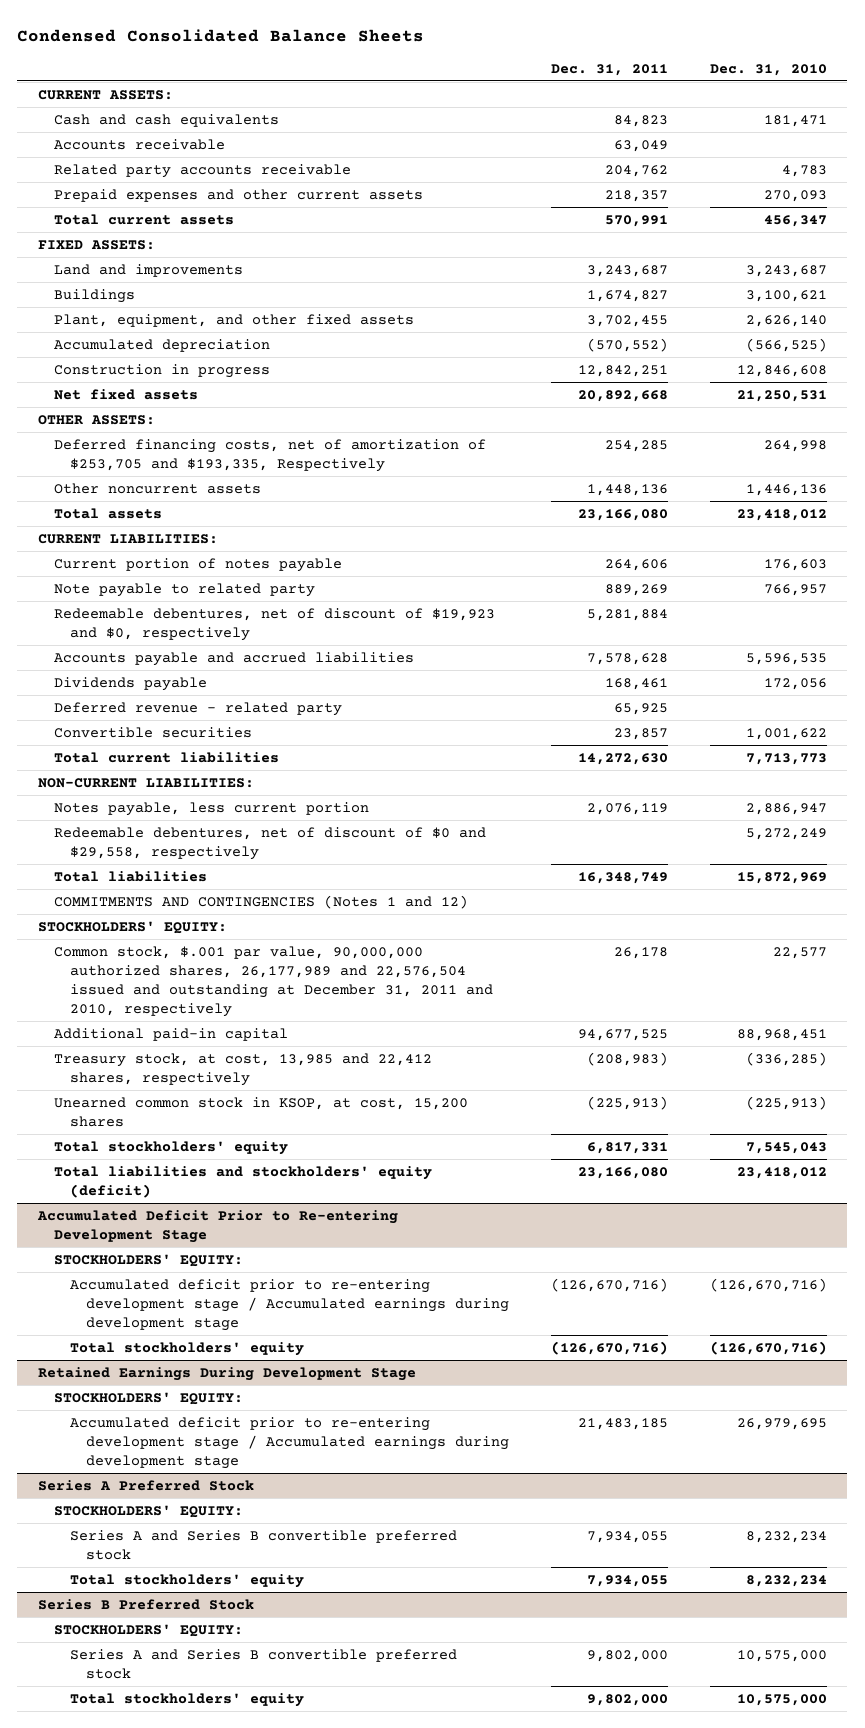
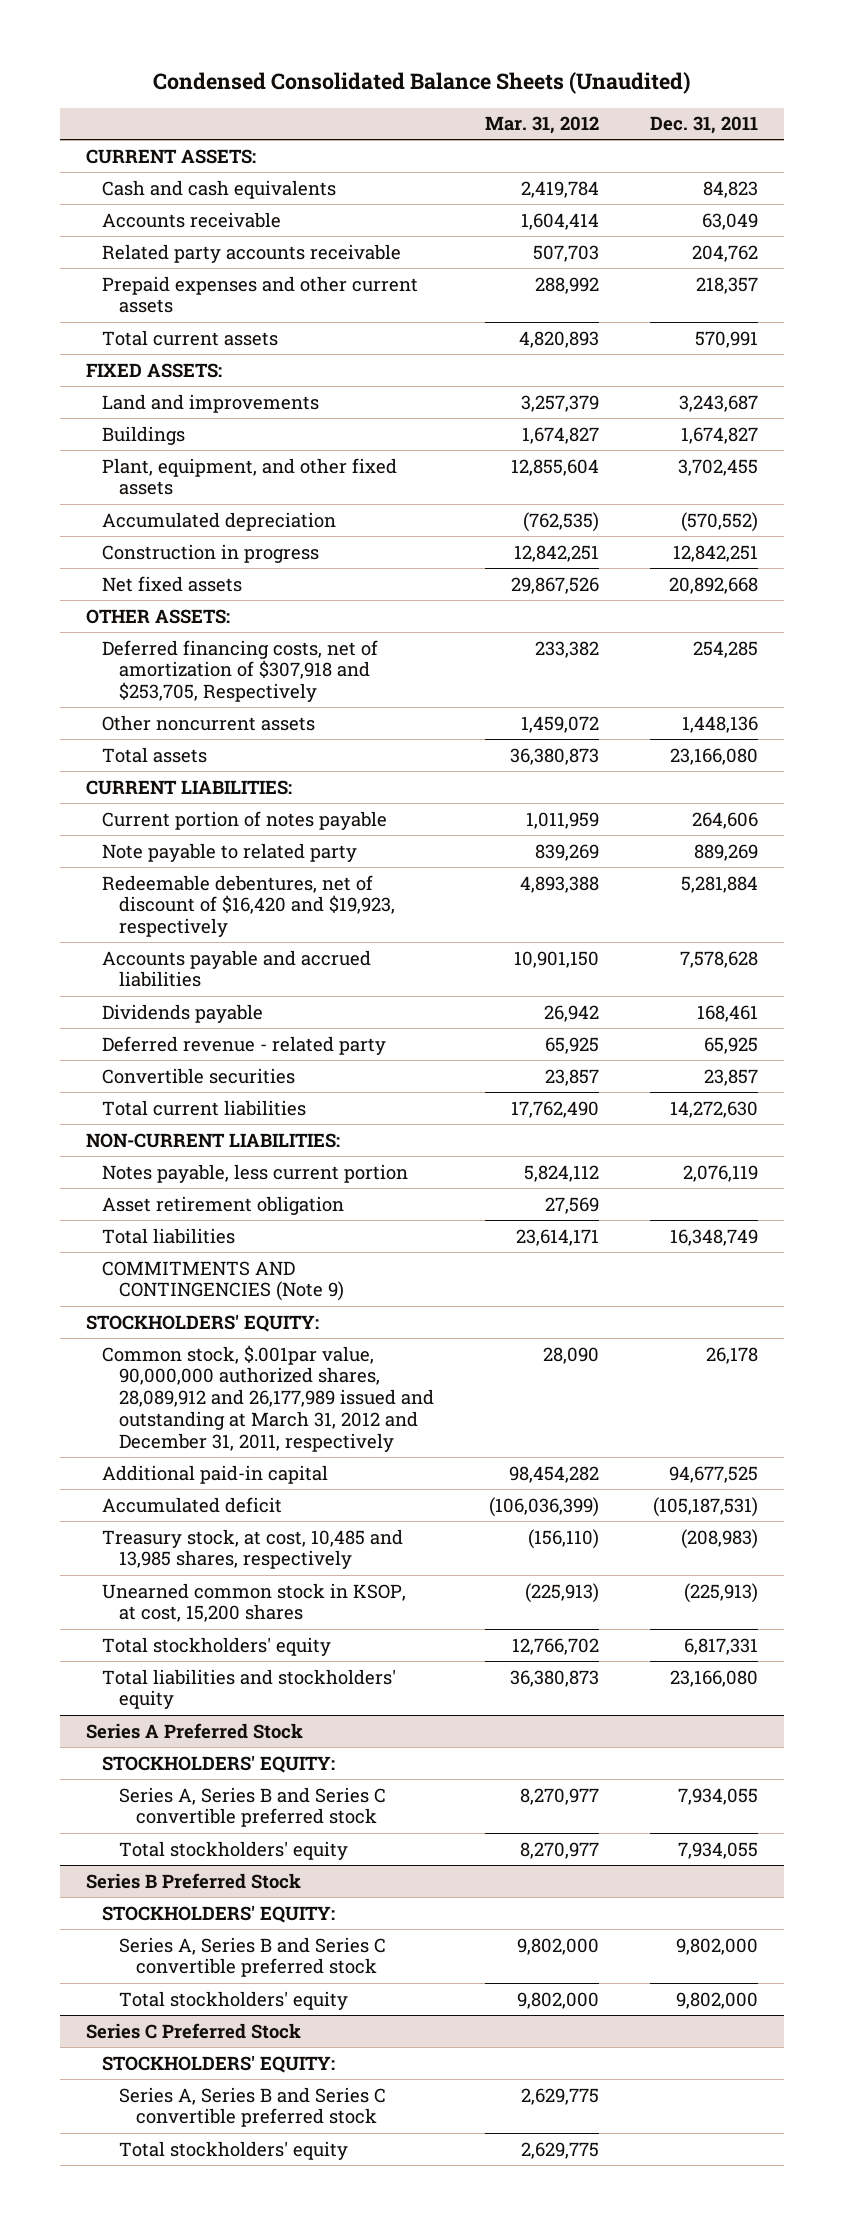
[17,28,425,42] Condensed Consolidated Balance Sheets -> [152,72,690,95] Condensed Consolidated Balance Sheets (Unaudited)
[709,63,827,76] Dec. 31, 2010 -> none
none -> [485,116,600,135] Mar. 31, 2012
[54,438,487,472] Deferred financing costs, net of amortization of $253,705 and $193,335, Respectively -> [102,639,379,703] Deferred financing costs, net of amortization of $307,918 and $253,705, Respectively
[54,607,496,641] Redeemable debentures, net of discount of $19,923 and $0, respectively -> [102,874,396,938] Redeemable debentures, net of discount of $16,420 and $19,923, respectively
[54,826,487,860] Redeemable debentures, net of discount of $0 and $29,558, respectively -> none
none -> [102,1195,345,1215] Asset retirement obligation
[54,894,469,909] COMMITMENTS AND CONTINGENCIES (Notes 1 and 12) -> [102,1260,345,1302] COMMITMENTS AND CONTINGENCIES (Note 9)
[54,945,494,1017] Common stock, $.001 par value, 90,000,000 authorized shares, 26,177,989 and 22,576,504 issued and outstanding at December 31, 2011 and 2010, respectively -> [102,1344,435,1452] Common stock, $.001par value, 90,000,000 authorized shares, 28,089,912 and 26,177,989 issued and outstanding at March 31, 2012 and December 31, 2011, respectively
none -> [102,1496,283,1513] Accumulated deficit
[54,1052,433,1086] Treasury stock, at cost, 13,985 and 22,412 shares, respectively -> [102,1528,404,1570] Treasury stock, at cost, 10,485 and 13,985 shares, respectively
[37,1209,399,1243] Accumulated Deficit Prior to Re-entering Development Stage -> none
[54,1253,244,1267] STOCKHOLDERS' EQUITY: -> none
[70,1278,509,1331] Accumulated deficit prior to re-entering development stage / Accumulated earnings during development stage -> none
[70,1341,305,1356] Total stockholders' equity -> none
[38,1366,417,1381] Retained Earnings During Development Stage -> none
[54,1391,244,1405] STOCKHOLDERS' EQUITY: -> none
[70,1416,509,1469] Accumulated deficit prior to re-entering development stage / Accumulated earnings during development stage -> none
[54,1165,433,1198] Total liabilities and stockholders' equity (deficit) -> [102,1668,397,1710] Total liabilities and stockholders' equity
[70,1529,458,1560] Series A and Series B convertible preferred stock -> [119,1786,387,1828] Series A, Series B and Series C convertible preferred stock
[70,1648,458,1679] Series A and Series B convertible preferred stock -> [119,1936,387,1978] Series A, Series B and Series C convertible preferred stock
none -> [85,2022,301,2039] Series C Preferred Stock
none -> [102,2054,336,2073] STOCKHOLDERS' EQUITY:
none -> [119,2086,387,2128] Series A, Series B and Series C convertible preferred stock
none -> [119,2140,349,2160] Total stockholders' equity

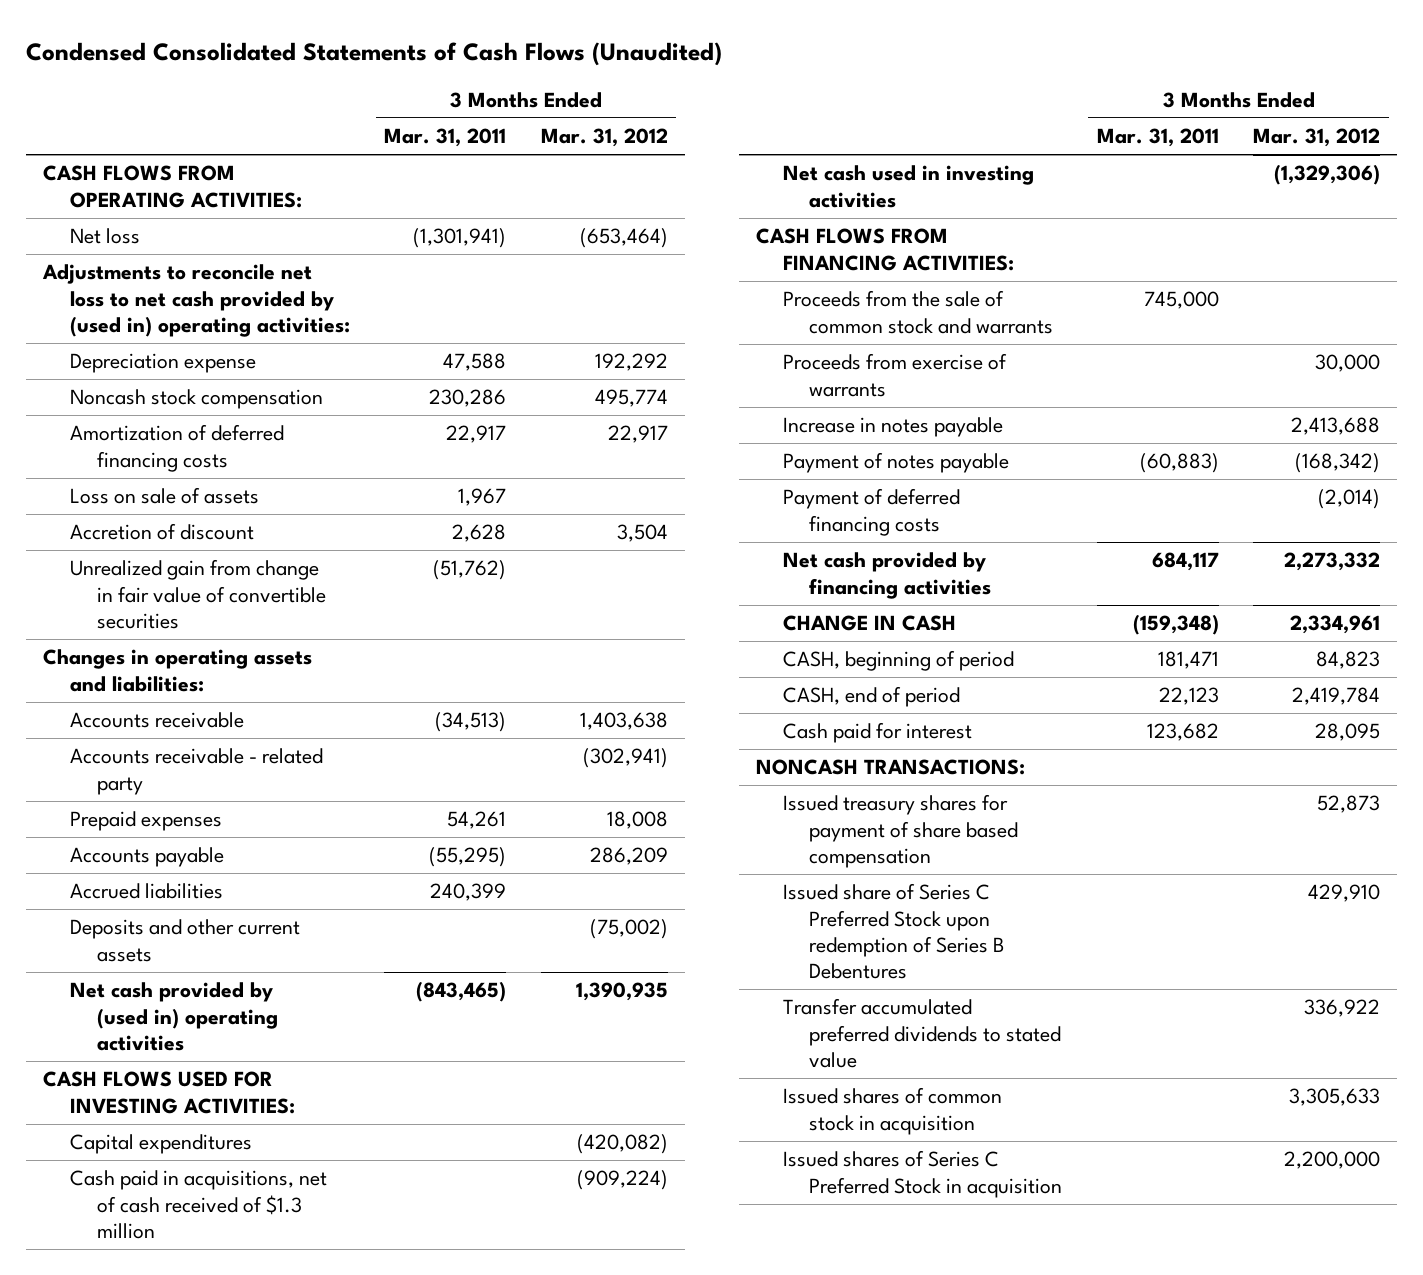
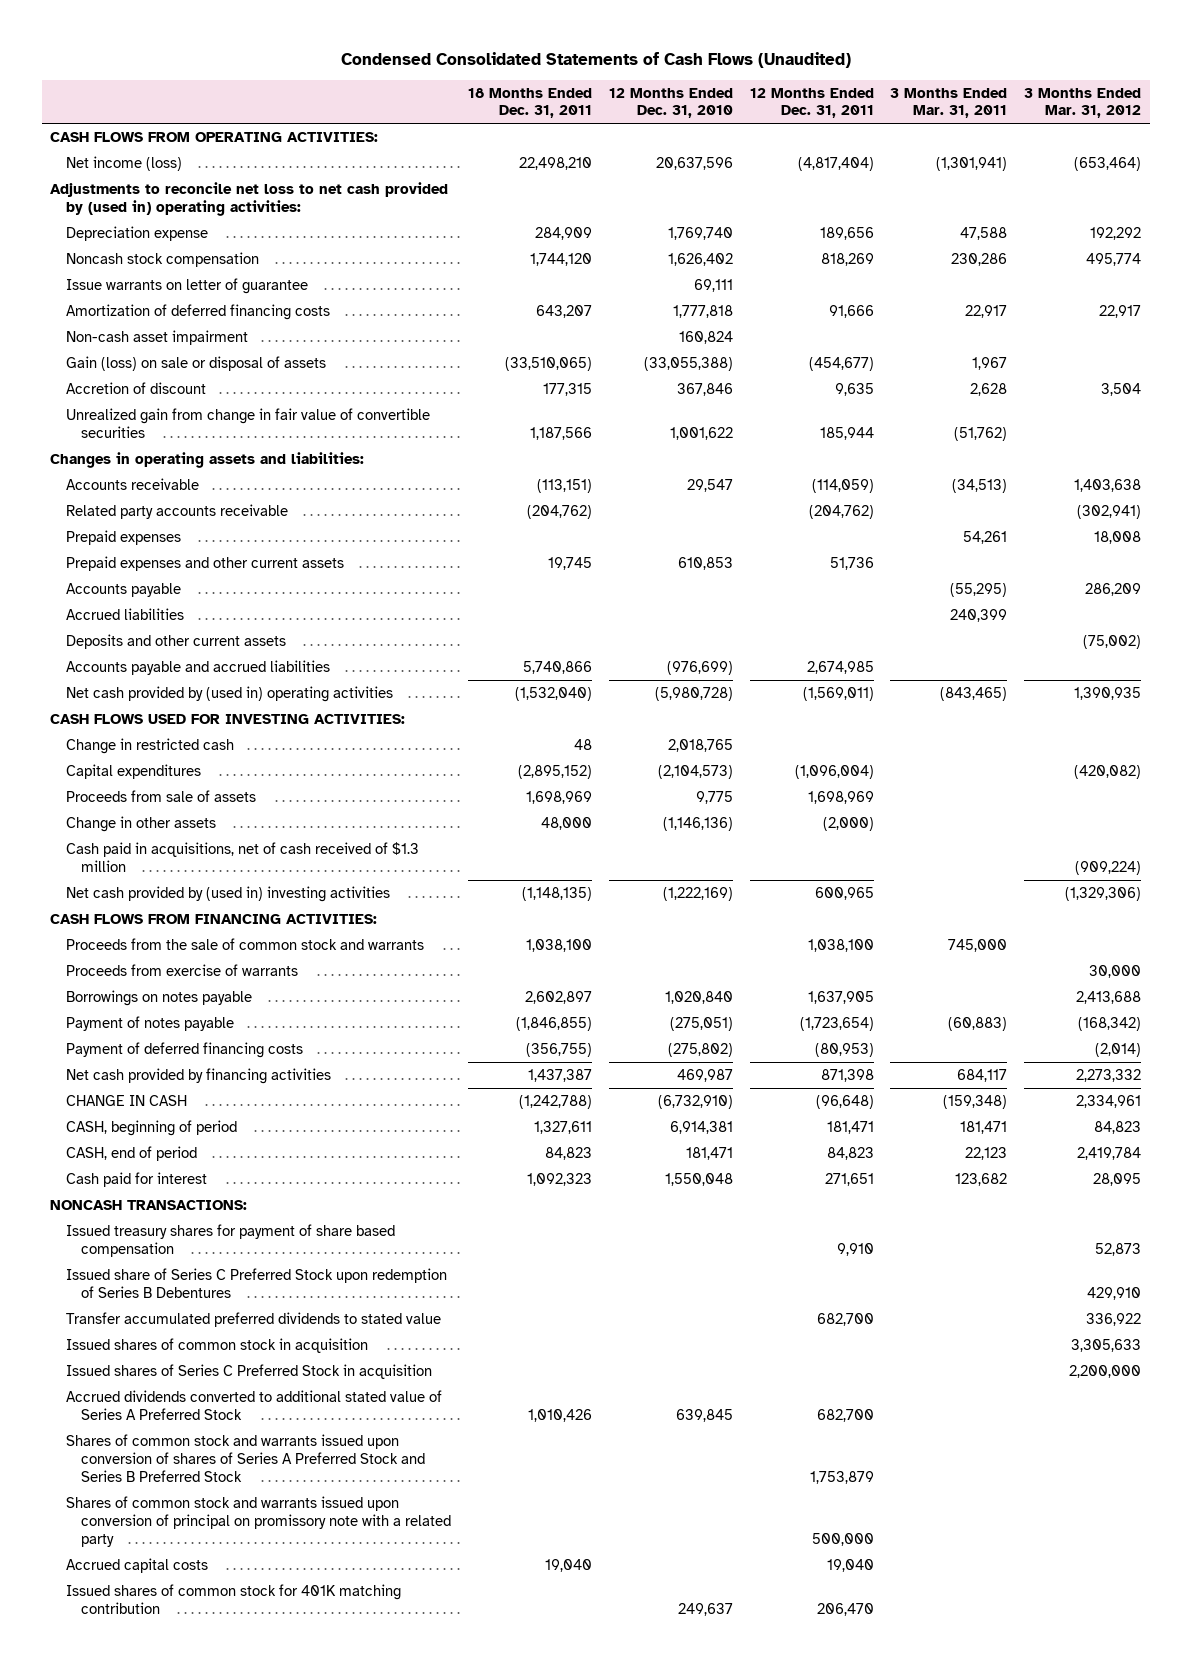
none -> [467,87,592,119] 18 Months Ended Dec. 31, 2011
none -> [608,87,733,119] 12 Months Ended Dec. 31, 2010
none -> [749,87,874,119] 12 Months Ended Dec. 31, 2011
[69,228,140,245] Net loss -> [65,155,182,171] Net income (loss)
none -> [65,277,308,294] Issue warrants on letter of guarantee
none -> [65,329,248,345] Non-cash asset impairment
[69,487,259,505] Loss on sale of assets -> [65,355,326,371] Gain (loss) on sale or disposal of assets
[69,748,323,795] Accounts receivable - related party -> [65,503,288,519] Related party accounts receivable
none -> [65,555,344,571] Prepaid expenses and other current assets
none -> [65,659,330,675] Accounts payable and accrued liabilities
none -> [65,737,234,754] Change in restricted cash
none -> [65,789,256,802] Proceeds from sale of assets
none -> [65,815,216,832] Change in other assets
[782,165,1034,208] Net cash used in investing activities -> [65,885,390,902] Net cash provided by (used in) investing activities
[782,417,1003,438] Increase in notes payable -> [65,989,252,1006] Borrowings on notes payable
none -> [65,1389,442,1420] Accrued dividends converted to additional stated value of Series A Preferred Stock
none -> [65,1433,426,1482] Shares of common stock and warrants issued upon conversion of shares of Series A Preferred Stock and Series B Preferred Stock
none -> [65,1495,452,1547] Shares of common stock and warrants issued upon conversion of principal on promissory note with a related party
none -> [65,1557,208,1573] Accrued capital costs
none -> [65,1583,401,1614] Issued shares of common stock for 401K matching contribution

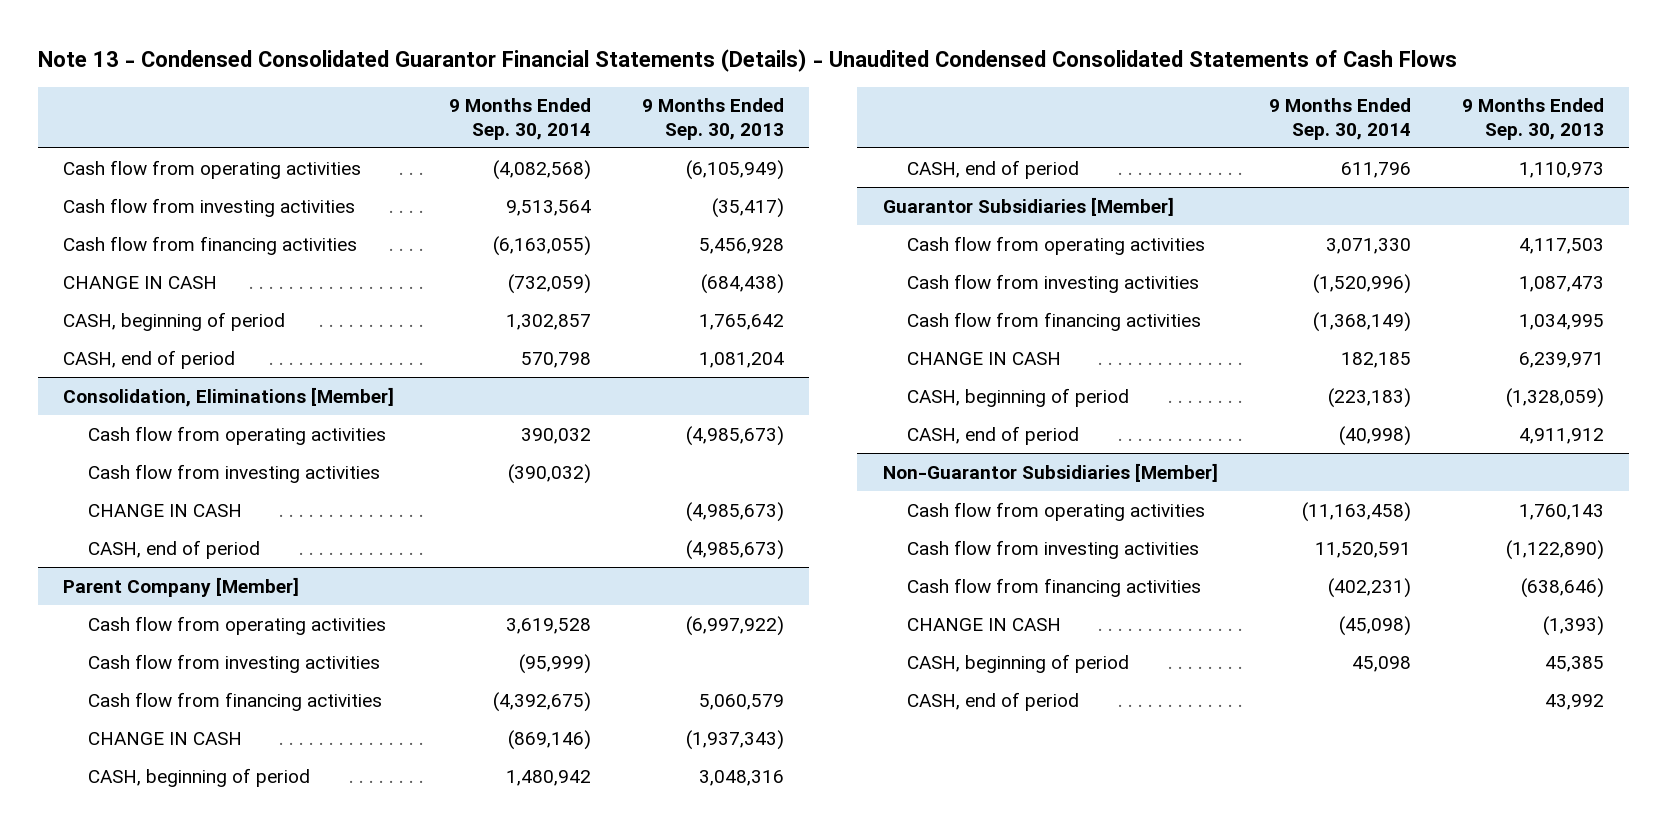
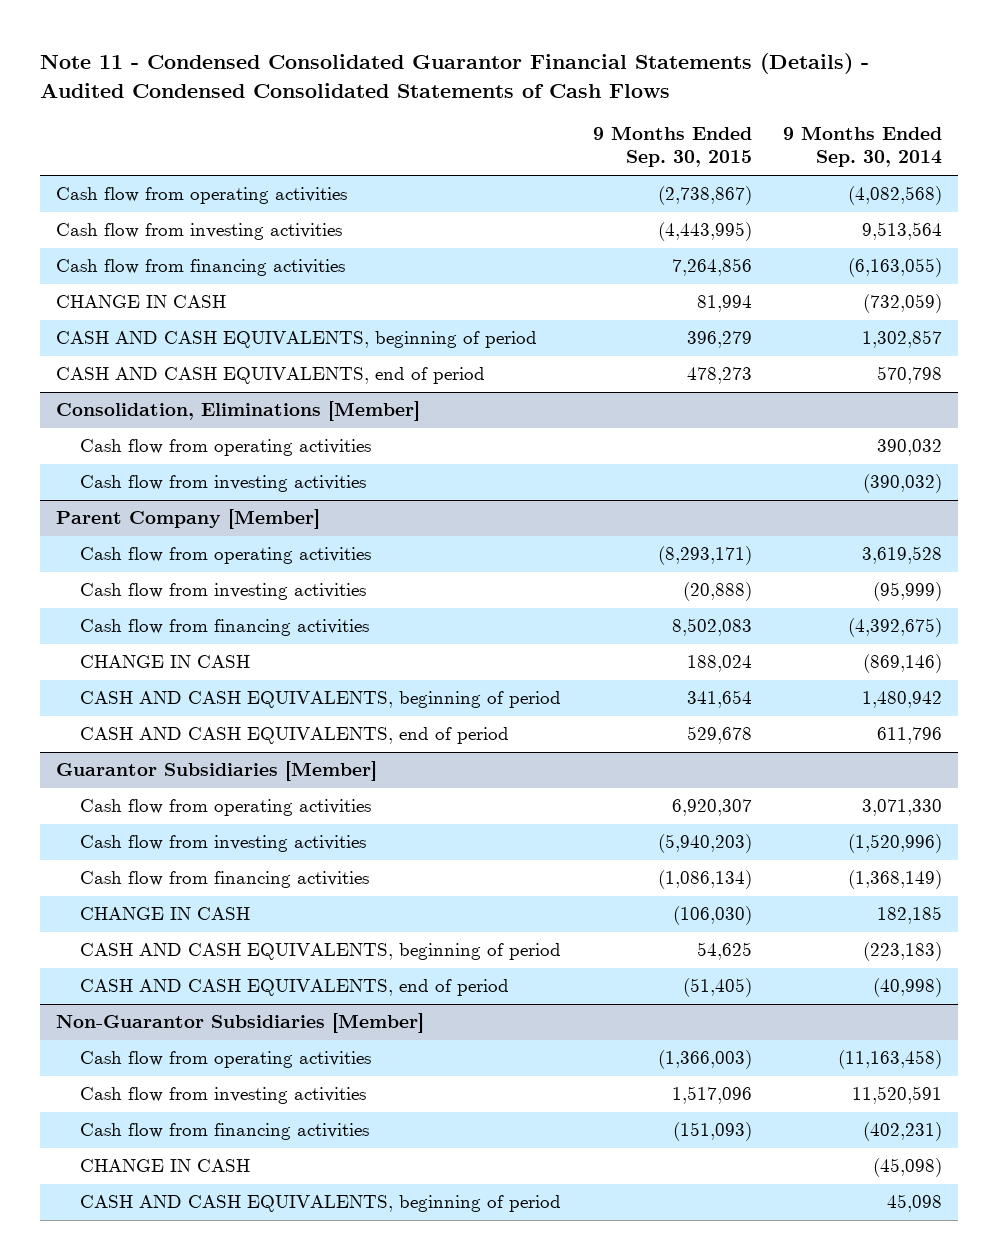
[37,49,1457,73] Note 13 - Condensed Consolidated Guarantor Financial Statements (Details) - Unaudited Condensed Consolidated Statements of Cash Flows -> [40,52,870,98] Note 11 - Condensed Consolidated Guarantor Financial Statements (Details) - Audited Condensed Consolidated Statements of Cash Flows
[641,98,784,140] 9 Months Ended Sep. 30, 2013 -> none
none -> [592,126,752,168] 9 Months Ended Sep. 30, 2015
[63,311,286,331] CASH, beginning of period -> [56,331,538,349] CASH AND CASH EQUIVALENTS, beginning of period
[63,349,236,369] CASH, end of period -> [56,367,486,385] CASH AND CASH EQUIVALENTS, end of period
[87,503,242,517] CHANGE IN CASH -> none
[87,539,260,559] CASH, end of period -> none
[87,767,310,787] CASH, beginning of period -> [79,691,561,709] CASH AND CASH EQUIVALENTS, beginning of period
[907,159,1080,179] CASH, end of period -> [79,727,509,745] CASH AND CASH EQUIVALENTS, end of period
[907,387,1130,407] CASH, beginning of period -> [79,943,561,961] CASH AND CASH EQUIVALENTS, beginning of period
[907,425,1080,445] CASH, end of period -> [79,979,509,997] CASH AND CASH EQUIVALENTS, end of period
[907,691,1080,711] CASH, end of period -> none
[907,653,1130,673] CASH, beginning of period -> [79,1195,561,1213] CASH AND CASH EQUIVALENTS, beginning of period

